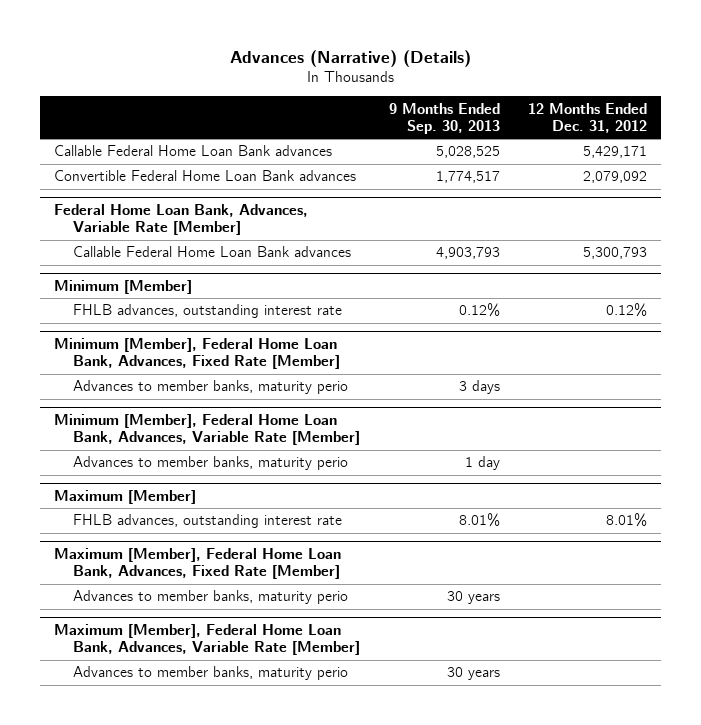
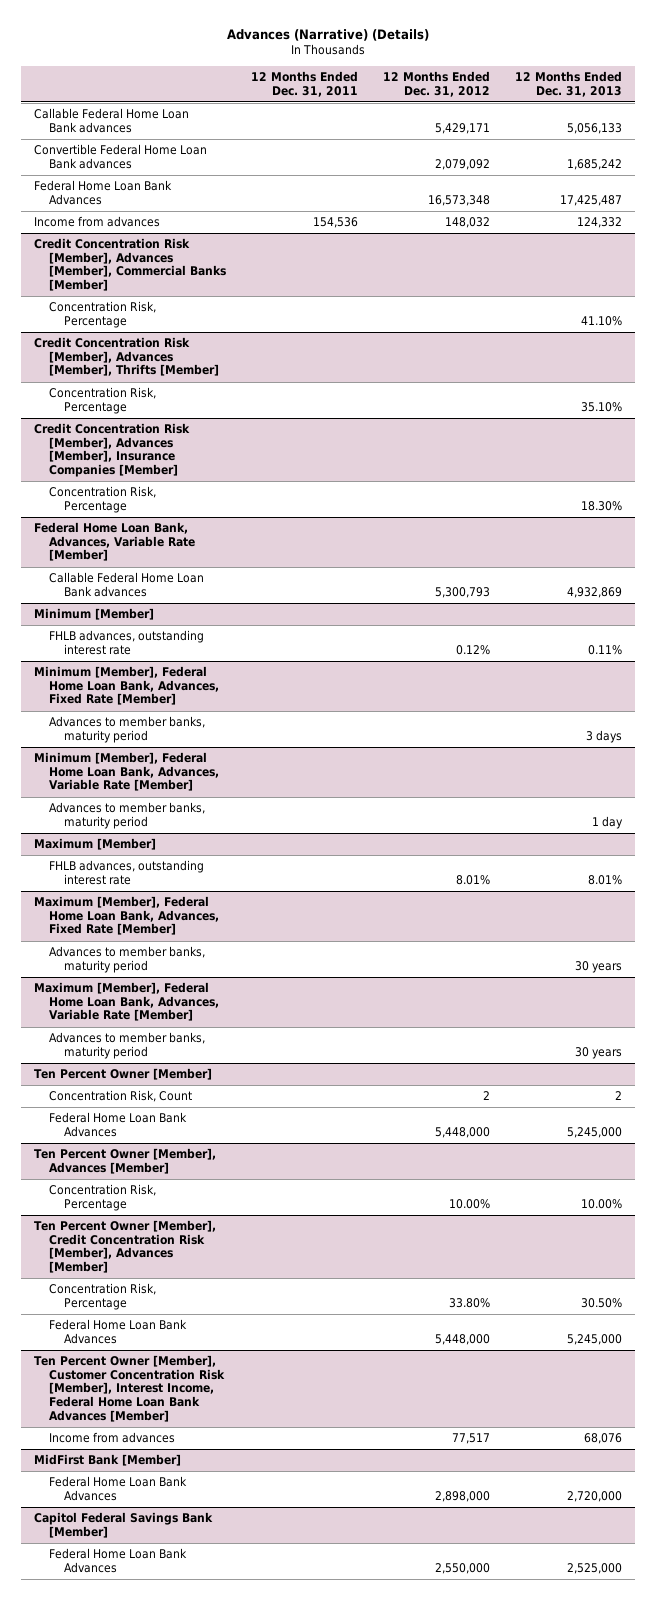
[388,102,500,135] 9 Months Ended Sep. 30, 2013 -> none
none -> [251,71,359,97] 12 Months Ended Dec. 31, 2011
none -> [515,71,623,97] 12 Months Ended Dec. 31, 2013
none -> [34,180,173,205] Federal Home Loan Bank Advances
none -> [34,216,161,228] Income from advances
none -> [34,238,227,291] Credit Concentration Risk [Member], Advances [Member], Commercial Banks [Member]
none -> [49,301,157,328] Concentration Risk, Percentage
none -> [34,337,220,377] Credit Concentration Risk [Member], Advances [Member], Thrifts [Member]
none -> [49,387,157,414] Concentration Risk, Percentage
none -> [34,423,191,477] Credit Concentration Risk [Member], Advances [Member], Insurance Companies [Member]
none -> [49,486,157,513] Concentration Risk, Percentage
[73,380,349,395] Advances to member banks, maturity perio -> [49,716,206,743] Advances to member banks, maturity period
[73,456,349,471] Advances to member banks, maturity perio -> [49,802,206,829] Advances to member banks, maturity period
[73,590,349,605] Advances to member banks, maturity perio -> [49,946,206,973] Advances to member banks, maturity period
[73,666,349,681] Advances to member banks, maturity perio -> [49,1032,206,1059] Advances to member banks, maturity period
none -> [34,1068,213,1081] Ten Percent Owner [Member]
none -> [49,1090,193,1103] Concentration Risk, Count
none -> [49,1112,188,1137] Federal Home Loan Bank Advances
none -> [34,1148,217,1174] Ten Percent Owner [Member], Advances [Member]
none -> [49,1184,157,1211] Concentration Risk, Percentage
none -> [34,1220,217,1273] Ten Percent Owner [Member], Credit Concentration Risk [Member], Advances [Member]
none -> [49,1283,157,1310] Concentration Risk, Percentage
none -> [49,1319,188,1344] Federal Home Loan Bank Advances
none -> [34,1355,226,1422] Ten Percent Owner [Member], Customer Concentration Risk [Member], Interest Income, Federal Home Loan Bank Advances [Member]
none -> [49,1432,176,1444] Income from advances
none -> [34,1454,182,1467] MidFirst Bank [Member]
none -> [49,1476,188,1501] Federal Home Loan Bank Advances
none -> [34,1512,214,1538] Capitol Federal Savings Bank [Member]
none -> [49,1548,188,1573] Federal Home Loan Bank Advances

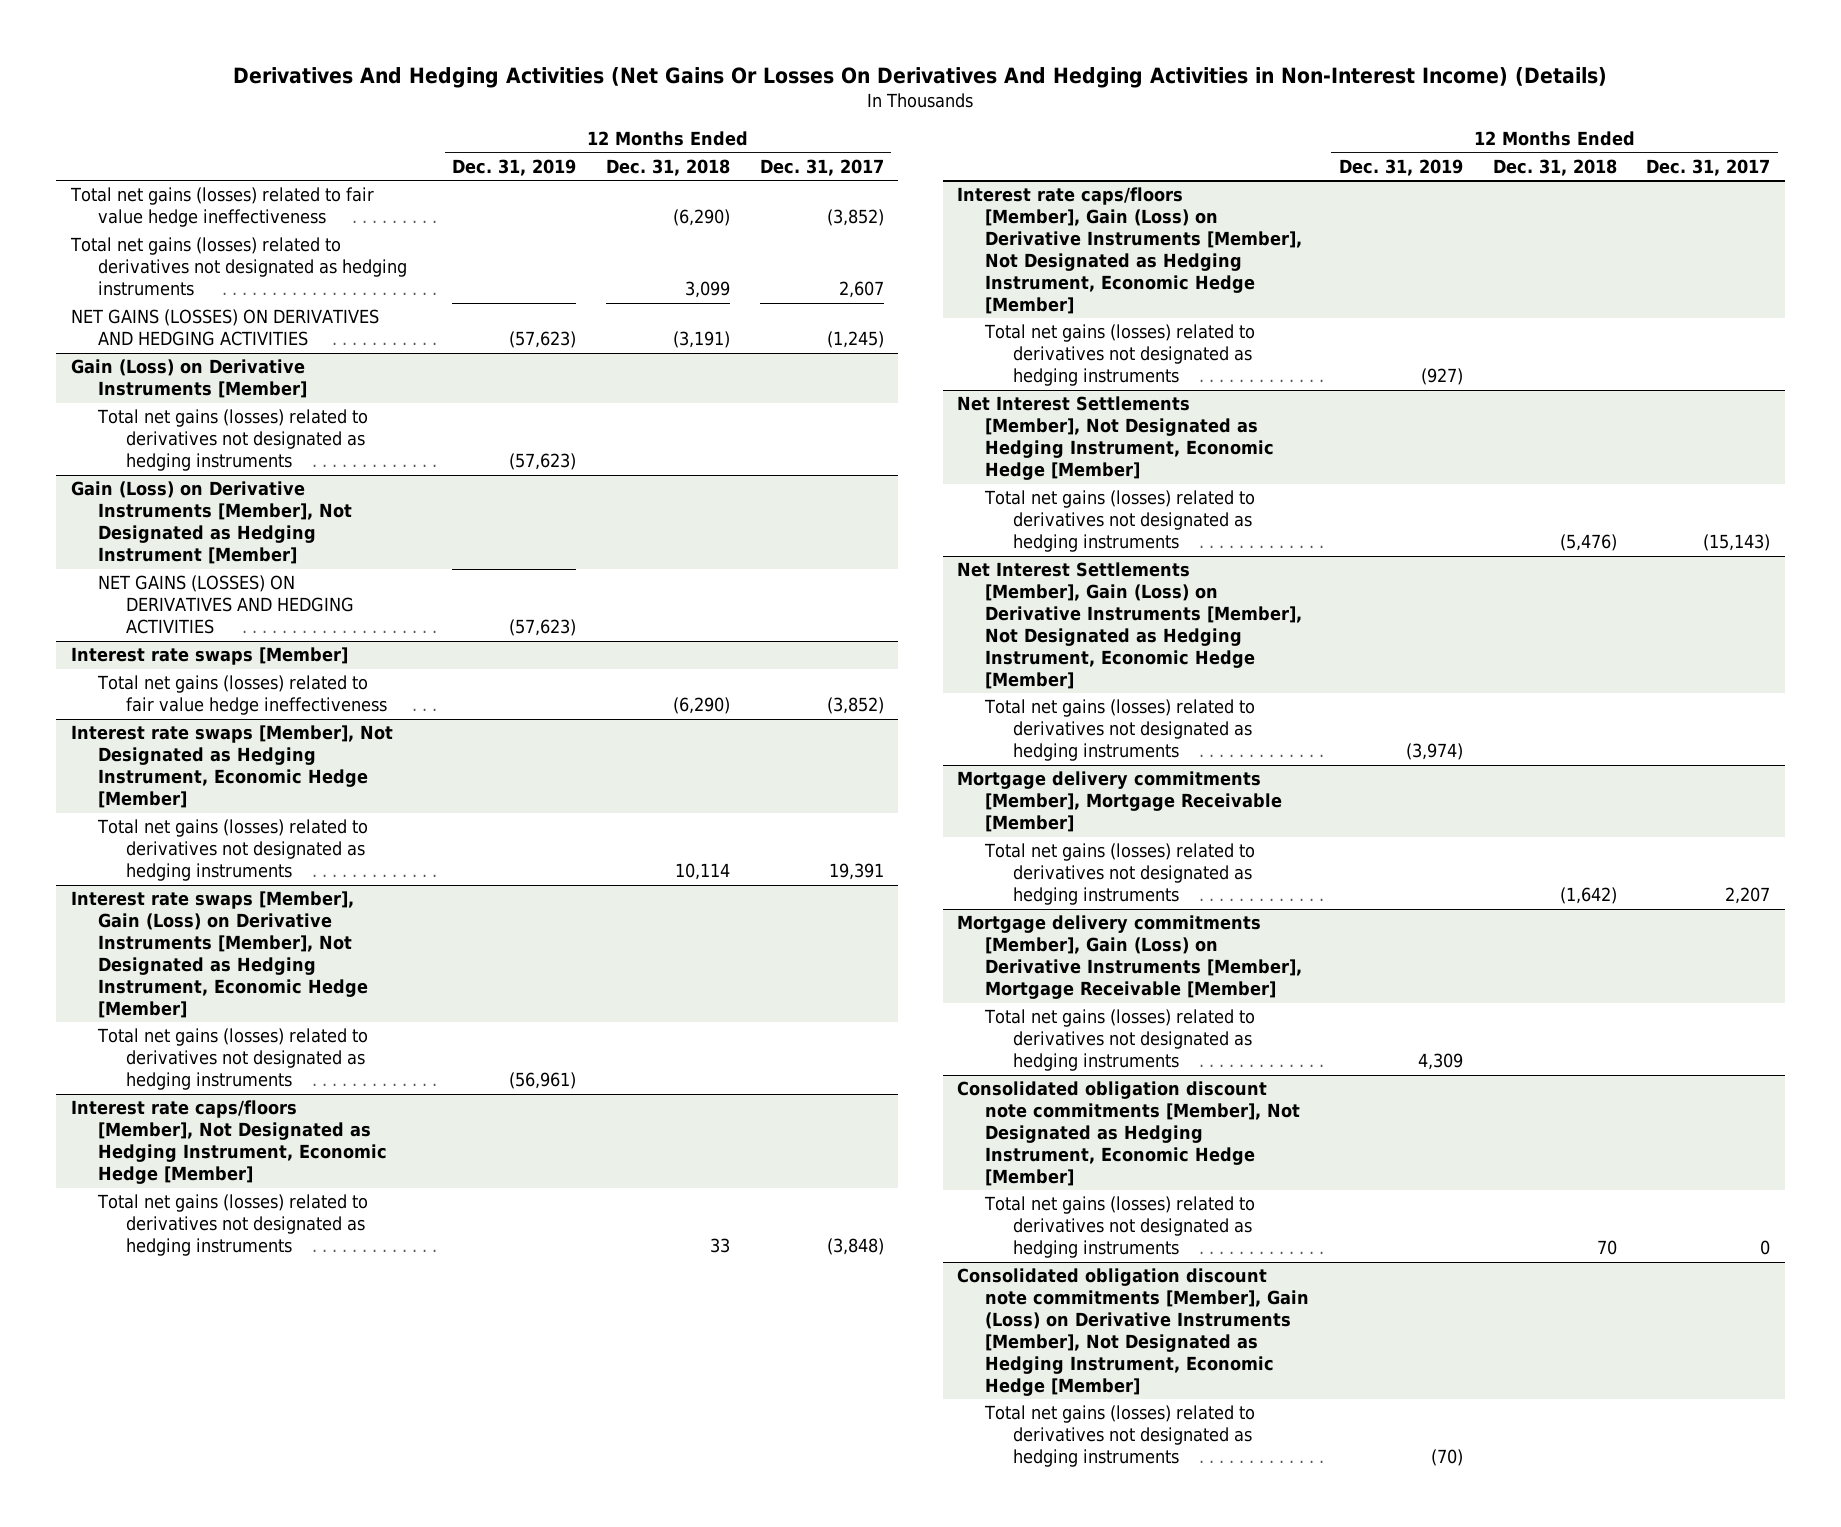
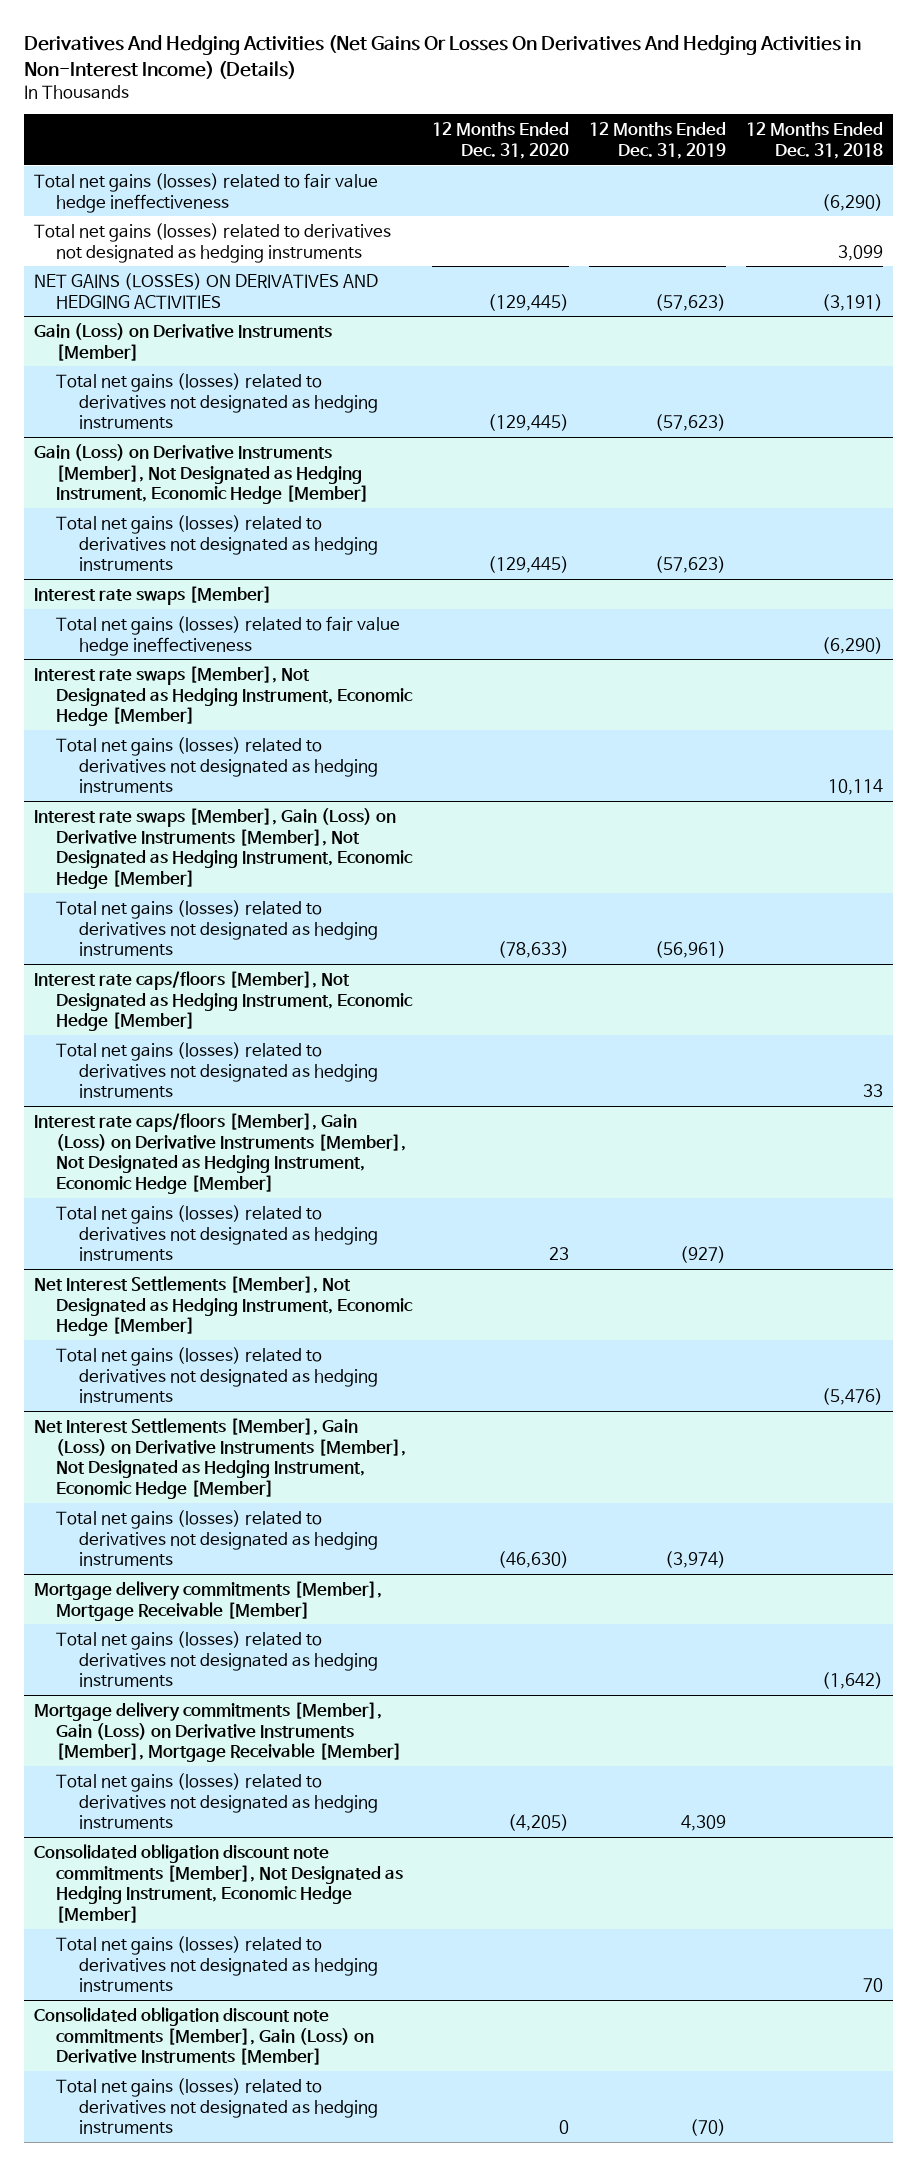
[759,158,884,176] Dec. 31, 2017 -> none
none -> [432,122,570,159] 12 Months Ended Dec. 31, 2020
[70,481,353,565] Gain (Loss) on Derivative Instruments [Member], Not Designated as Hedging Instrument [Member] -> [34,443,370,505] Gain (Loss) on Derivative Instruments [Member], Not Designated as Hedging Instrument, Economic Hedge [Member]
[98,575,354,635] NET GAINS (LOSSES) ON DERIVATIVES AND HEDGING ACTIVITIES -> [56,514,378,572] Total net gains (losses) related to derivatives not designated as hedging instruments
[957,1268,1310,1397] Consolidated obligation discount note commitments [Member], Gain (Loss) on Derivative Instruments [Member], Not Designated as Hedging Instrument, Economic Hedge [Member] -> [34,2006,375,2066] Consolidated obligation discount note commitments [Member], Gain (Loss) on Derivative Instruments [Member]

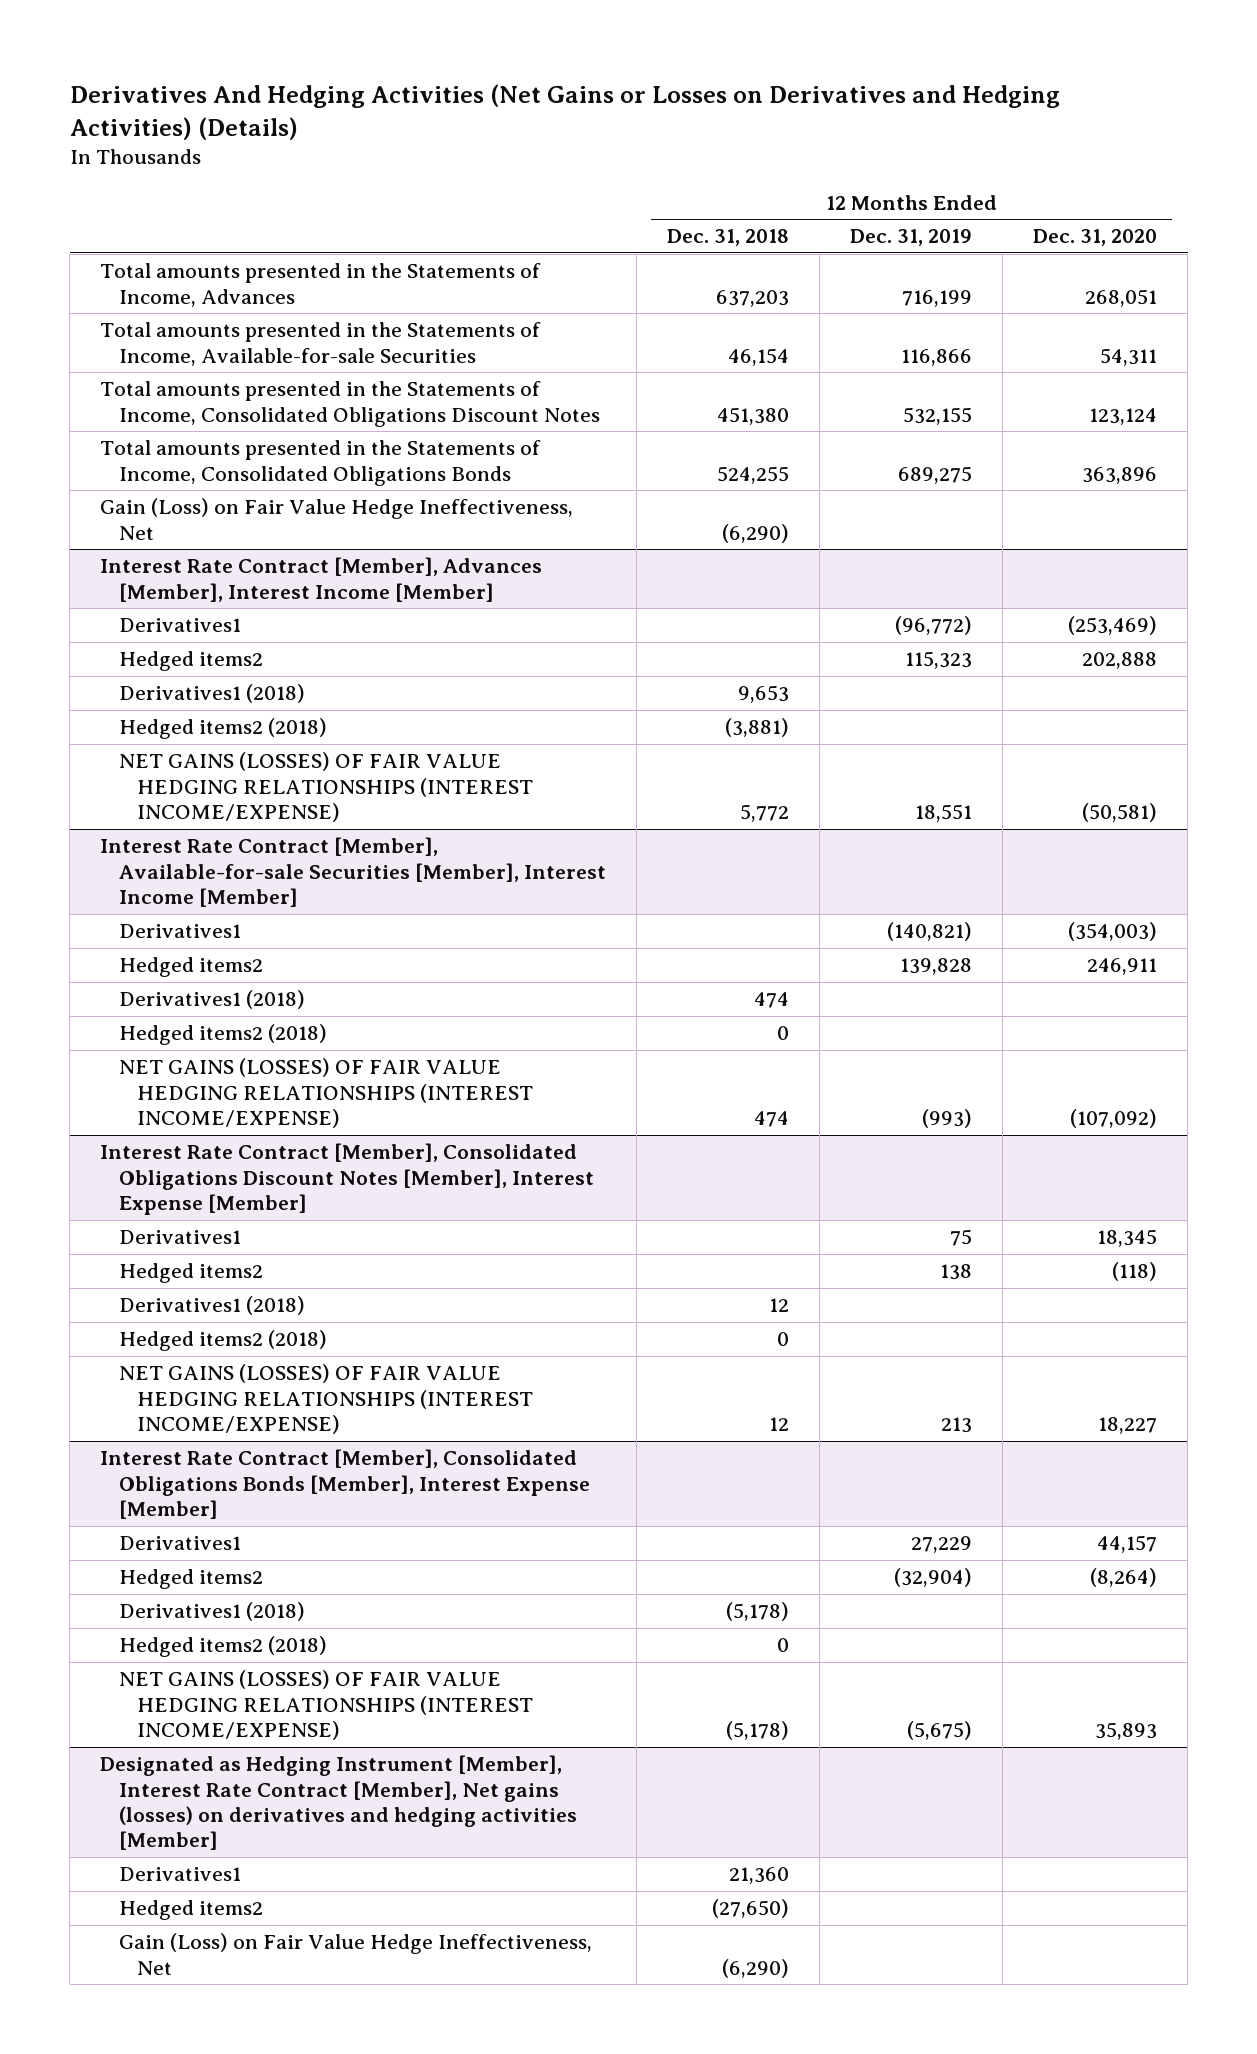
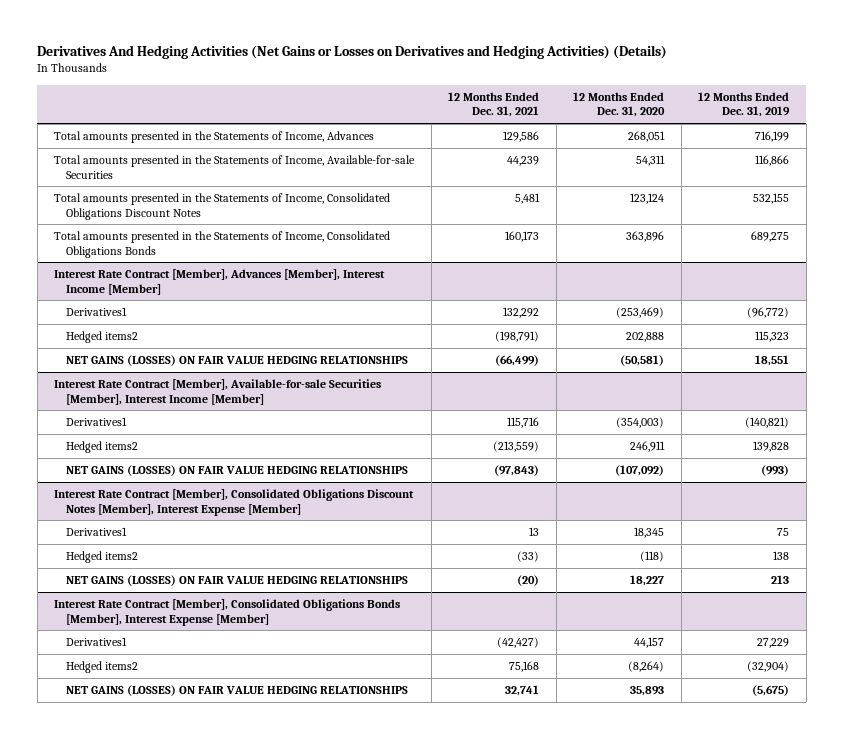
[666,229,789,247] Dec. 31, 2018 -> none
none -> [448,91,540,118] 12 Months Ended Dec. 31, 2021
[100,498,574,540] Gain (Loss) on Fair Value Hedge Ineffectiveness, Net -> none
[118,684,305,704] Derivatives1 (2018) -> none
[118,718,327,740] Hedged items2 (2018) -> none
[118,752,533,822] NET GAINS (LOSSES) OF FAIR VALUE HEDGING RELATIONSHIPS (INTEREST INCOME/EXPENSE) -> [65,355,408,367] NET GAINS (LOSSES) ON FAIR VALUE HEDGING RELATIONSHIPS
[118,990,305,1010] Derivatives1 (2018) -> none
[118,1024,327,1046] Hedged items2 (2018) -> none
[118,1058,533,1128] NET GAINS (LOSSES) OF FAIR VALUE HEDGING RELATIONSHIPS (INTEREST INCOME/EXPENSE) -> [65,465,408,477] NET GAINS (LOSSES) ON FAIR VALUE HEDGING RELATIONSHIPS
[118,1296,305,1316] Derivatives1 (2018) -> none
[118,1330,327,1352] Hedged items2 (2018) -> none
[118,1364,533,1434] NET GAINS (LOSSES) OF FAIR VALUE HEDGING RELATIONSHIPS (INTEREST INCOME/EXPENSE) -> [65,575,408,587] NET GAINS (LOSSES) ON FAIR VALUE HEDGING RELATIONSHIPS
[118,1602,305,1622] Derivatives1 (2018) -> none
[118,1636,327,1658] Hedged items2 (2018) -> none
[100,1755,577,1851] Designated as Hedging Instrument [Member], Interest Rate Contract [Member], Net gains (losses) on derivatives and hedging activities [Member] -> none
[118,1867,241,1882] Derivatives1 -> none
[118,1900,263,1921] Hedged items2 -> none
[118,1933,592,1975] Gain (Loss) on Fair Value Hedge Ineffectiveness, Net -> none
[118,1670,533,1740] NET GAINS (LOSSES) OF FAIR VALUE HEDGING RELATIONSHIPS (INTEREST INCOME/EXPENSE) -> [65,685,408,697] NET GAINS (LOSSES) ON FAIR VALUE HEDGING RELATIONSHIPS

